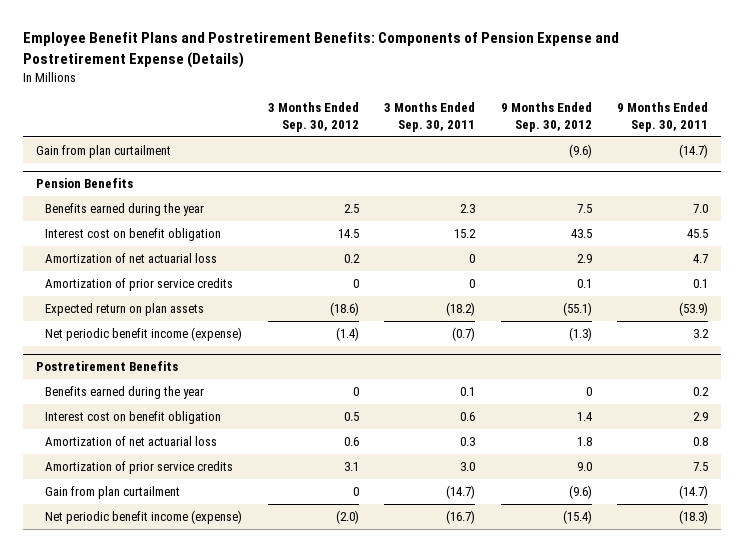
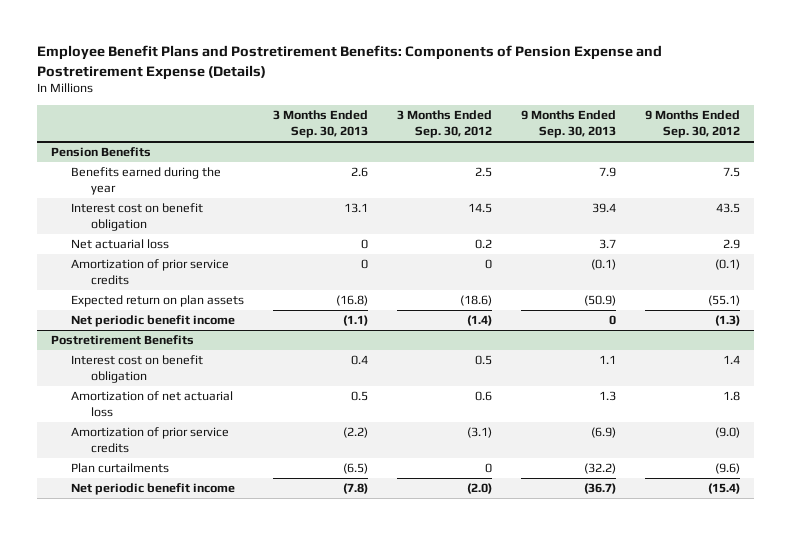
[384,102,476,132] 3 Months Ended Sep. 30, 2011 -> none
[617,102,709,132] 9 Months Ended Sep. 30, 2011 -> none
none -> [273,110,369,139] 3 Months Ended Sep. 30, 2013
none -> [520,110,616,139] 9 Months Ended Sep. 30, 2013
[35,145,171,159] Gain from plan curtailment -> none
[45,253,218,264] Amortization of net actuarial loss -> [71,239,170,250] Net actuarial loss
[576,279,592,289] 0.1 -> [714,259,740,271] (0.1)
[45,327,243,342] Net periodic benefit income (expense) -> [71,315,236,328] Net periodic benefit income
[45,386,205,400] Benefits earned during the year -> none
[343,462,359,472] 3.1 -> [466,427,492,439] (3.1)
[576,462,592,472] 9.0 -> [714,427,740,439] (9.0)
[45,486,181,500] Gain from plan curtailment -> [71,463,170,474] Plan curtailments
[45,510,243,525] Net periodic benefit income (expense) -> [71,483,236,496] Net periodic benefit income

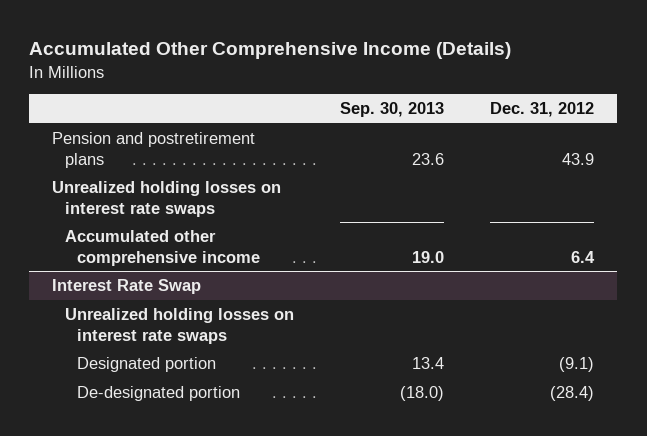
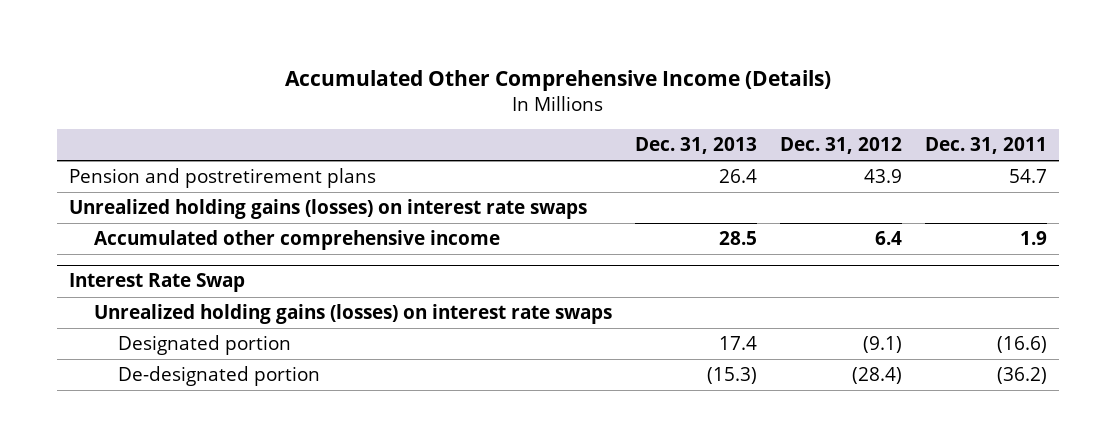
[340,102,445,118] Sep. 30, 2013 -> none
none -> [634,137,757,155] Dec. 31, 2013
none -> [925,137,1048,155] Dec. 31, 2011
[52,181,282,217] Unrealized holding losses on interest rate swaps -> [69,199,588,220] Unrealized holding gains (losses) on interest rate swaps
[64,308,294,344] Unrealized holding losses on interest rate swaps -> [93,304,612,325] Unrealized holding gains (losses) on interest rate swaps

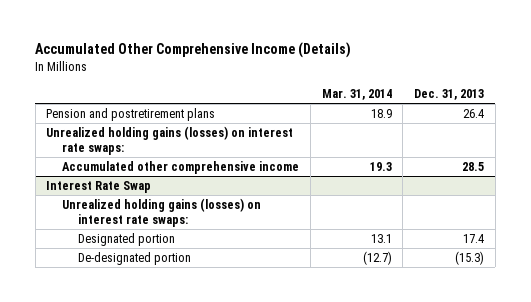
[780,137,903,155] Dec. 31, 2012 -> none
[925,137,1048,155] Dec. 31, 2011 -> none
none -> [321,88,392,100] Mar. 31, 2014
[69,199,588,220] Unrealized holding gains (losses) on interest rate swaps -> [46,126,294,156] Unrealized holding gains (losses) on interest rate swaps:
[93,304,612,325] Unrealized holding gains (losses) on interest rate swaps -> [62,198,262,228] Unrealized holding gains (losses) on interest rate swaps:

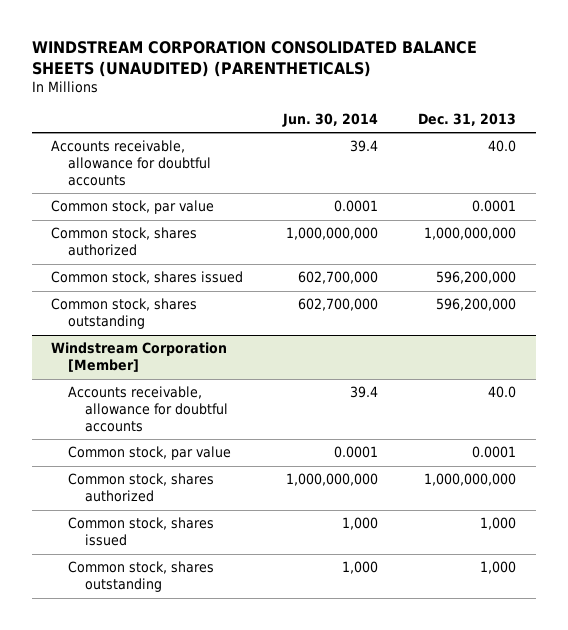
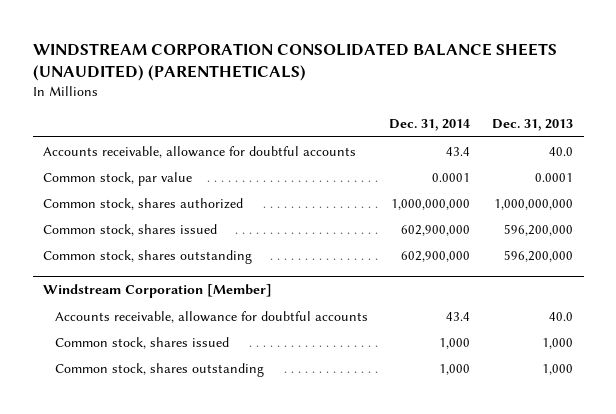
[282,112,379,127] Jun. 30, 2014 -> none
none -> [389,119,471,132] Dec. 31, 2014
[68,446,232,461] Common stock, par value -> none
[68,473,215,503] Common stock, shares authorized -> none

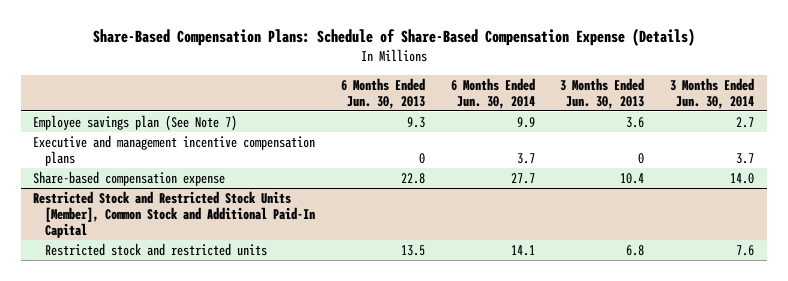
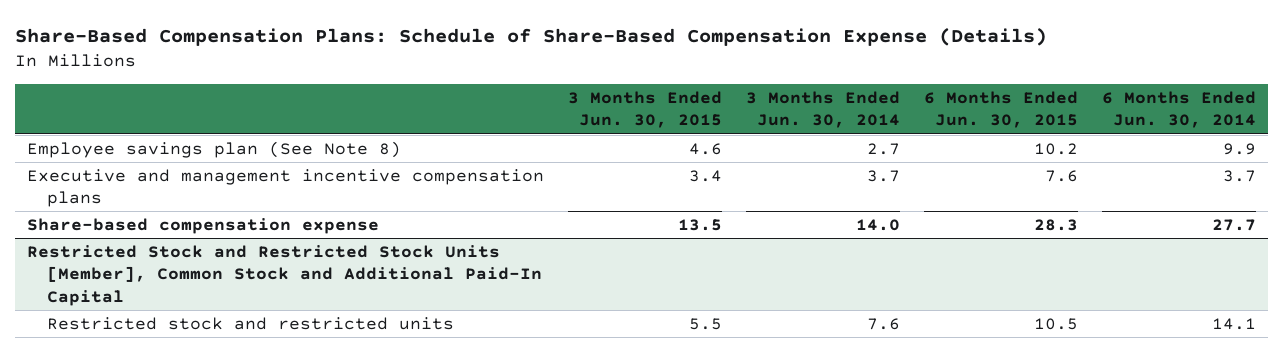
[341,77,426,109] 6 Months Ended Jun. 30, 2013 -> none
[560,77,645,109] 3 Months Ended Jun. 30, 2013 -> none
none -> [567,90,722,129] 3 Months Ended Jun. 30, 2015
none -> [923,90,1078,129] 6 Months Ended Jun. 30, 2015
[33,114,238,131] Employee savings plan (See Note 7) -> [26,140,401,158] Employee savings plan (See Note 8)

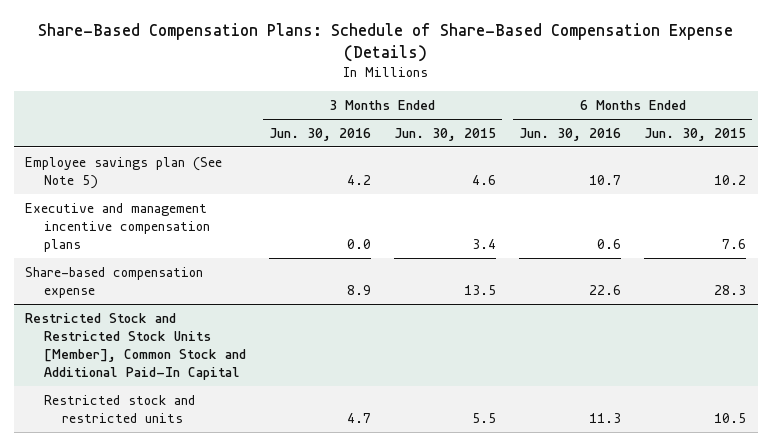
[745,90,900,129] 3 Months Ended Jun. 30, 2014 -> none
[1101,90,1256,129] 6 Months Ended Jun. 30, 2014 -> none
none -> [268,127,371,141] Jun. 30, 2016
none -> [519,127,622,141] Jun. 30, 2016
[26,140,401,158] Employee savings plan (See Note 8) -> [25,156,223,189] Employee savings plan (See Note 5)

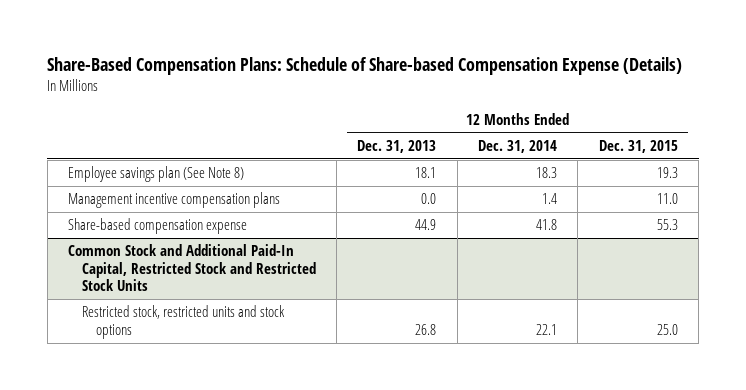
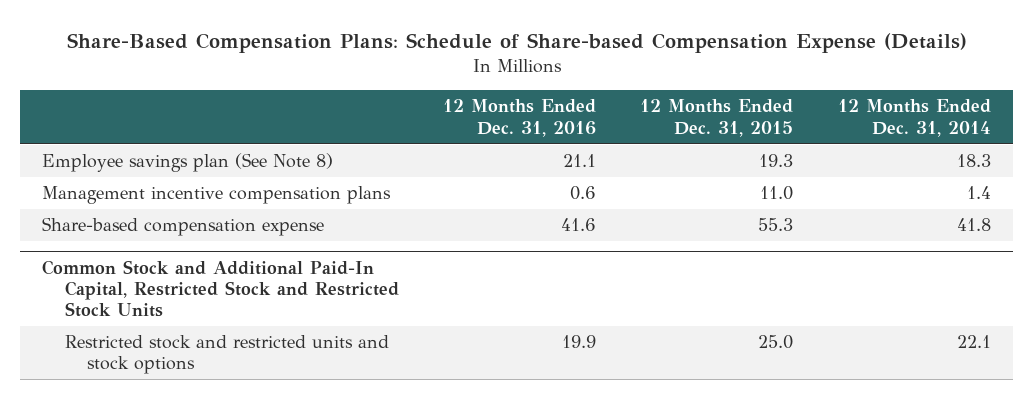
[357,140,437,154] Dec. 31, 2013 -> none
none -> [443,99,597,137] 12 Months Ended Dec. 31, 2016
[81,305,285,339] Restricted stock, restricted units and stock options -> [64,335,389,375] Restricted stock and restricted units and stock options

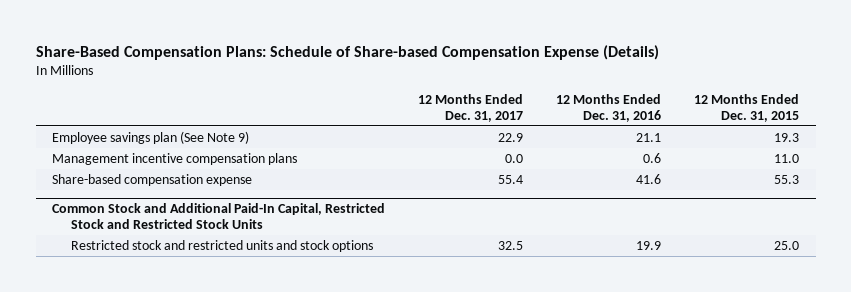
[837,99,991,137] 12 Months Ended Dec. 31, 2014 -> none
none -> [418,93,524,122] 12 Months Ended Dec. 31, 2017
[42,153,334,173] Employee savings plan (See Note 8) -> [52,130,250,144] Employee savings plan (See Note 9)

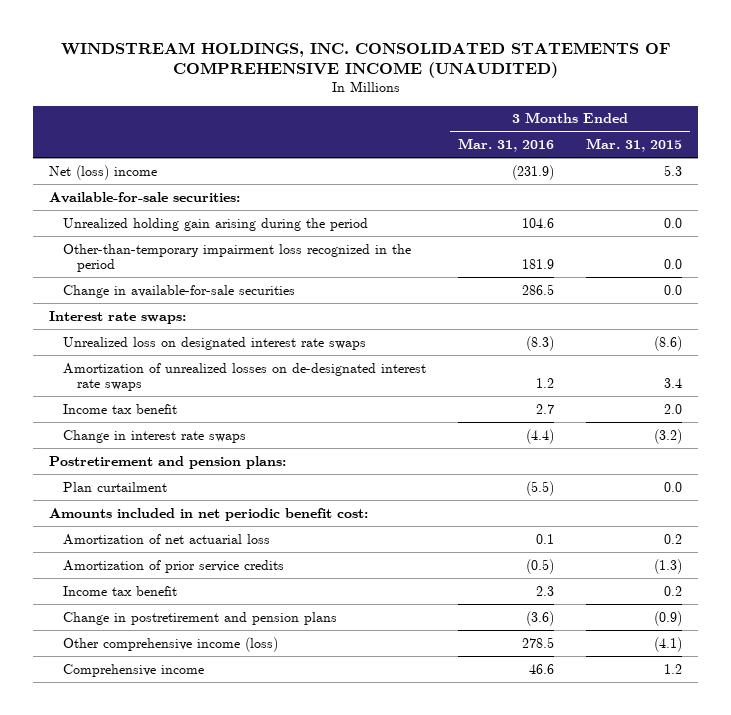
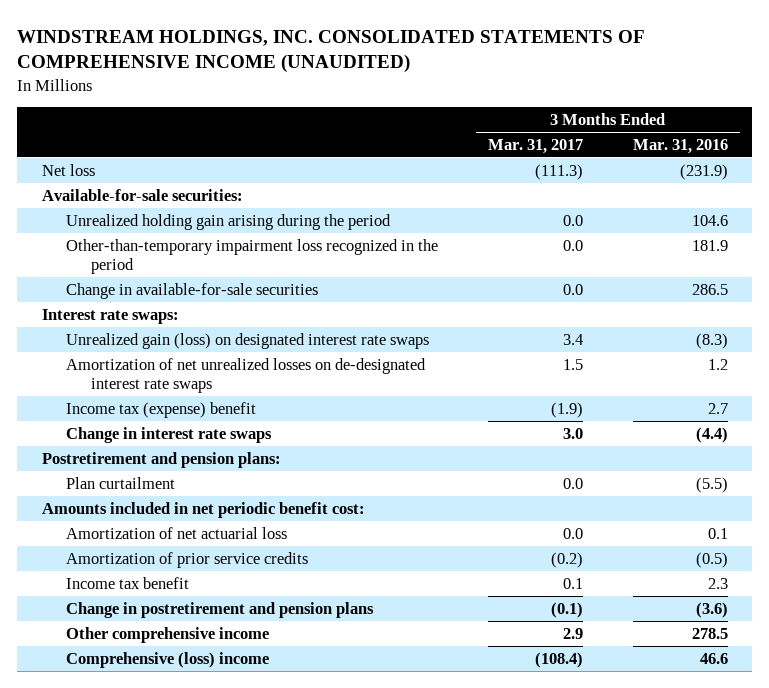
[586,137,683,152] Mar. 31, 2015 -> none
none -> [488,138,584,154] Mar. 31, 2017
[49,164,158,180] Net (loss) income -> [41,163,95,176] Net loss
[62,336,366,350] Unrealized loss on designated interest rate swaps -> [66,332,430,349] Unrealized gain (loss) on designated interest rate swaps
[62,362,426,391] Amortization of unrealized losses on de-designated interest rate swaps -> [66,357,427,393] Amortization of net unrealized losses on de-designated interest rate swaps
[62,403,177,414] Income tax benefit -> [66,401,257,418] Income tax (expense) benefit
[62,636,278,652] Other comprehensive income (loss) -> [66,626,270,643] Other comprehensive income
[62,663,204,677] Comprehensive income -> [66,651,270,668] Comprehensive (loss) income

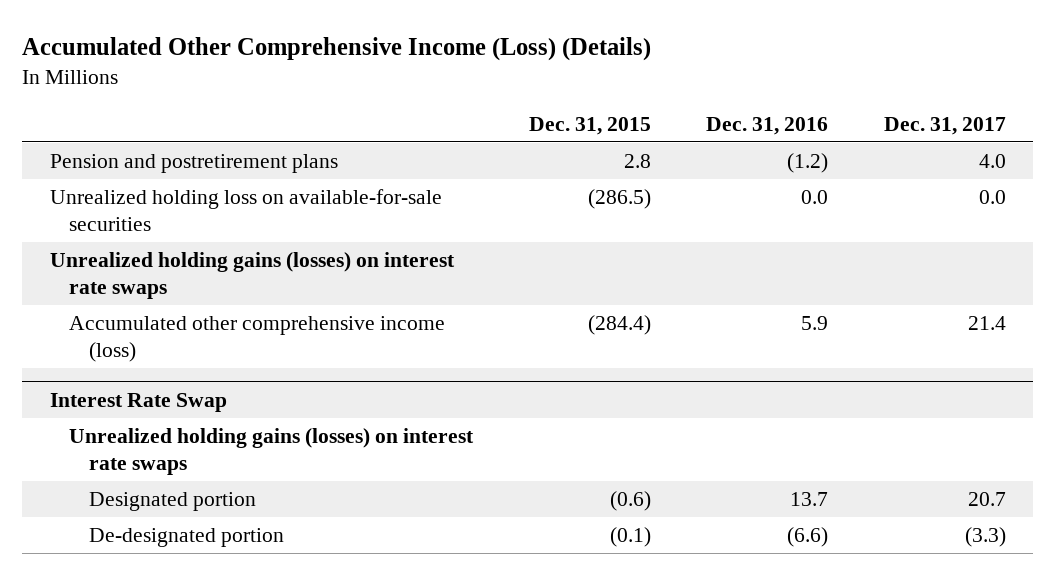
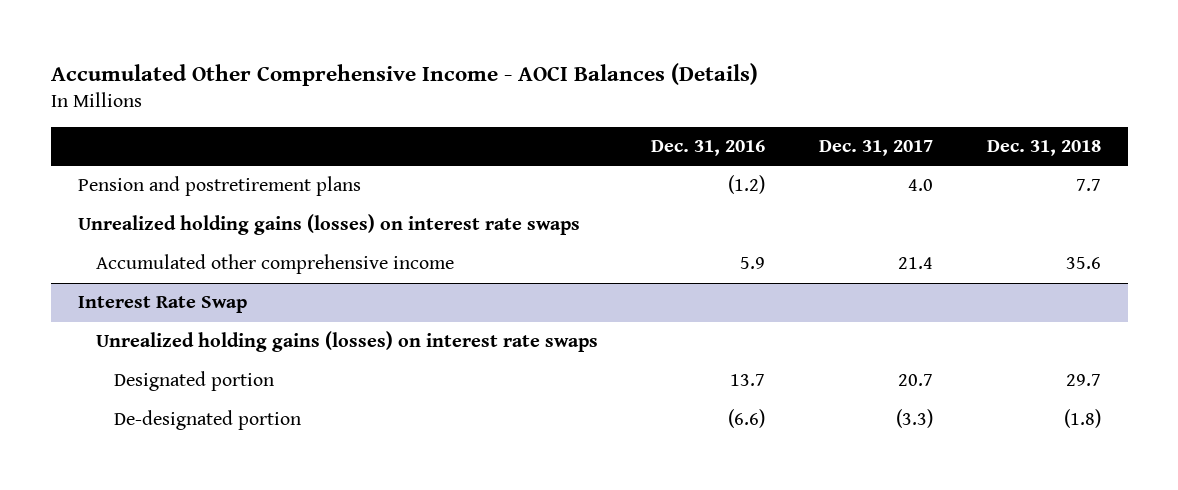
[22,37,652,62] Accumulated Other Comprehensive Income (Loss) (Details) -> [50,62,758,86] Accumulated Other Comprehensive Income - AOCI Balances (Details)
[528,116,651,135] Dec. 31, 2015 -> none
none -> [986,139,1101,156] Dec. 31, 2018
[49,188,442,232] Unrealized holding loss on available-for-sale securities -> none
[69,315,446,363] Accumulated other comprehensive income (loss) -> [95,254,454,275] Accumulated other comprehensive income

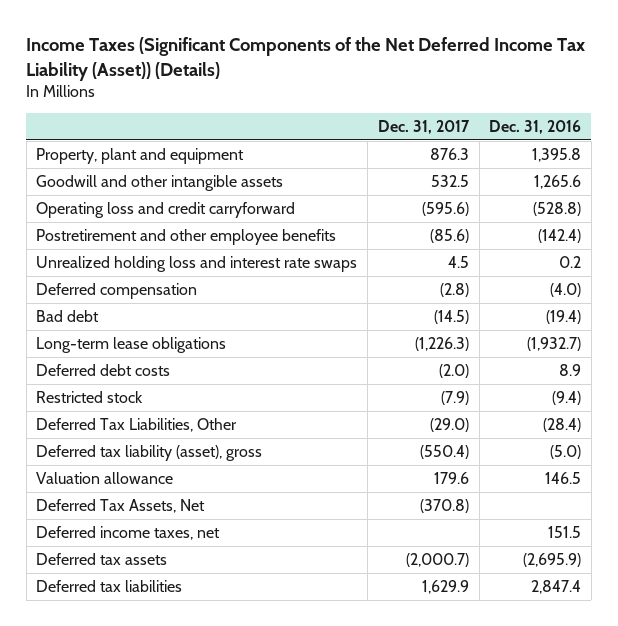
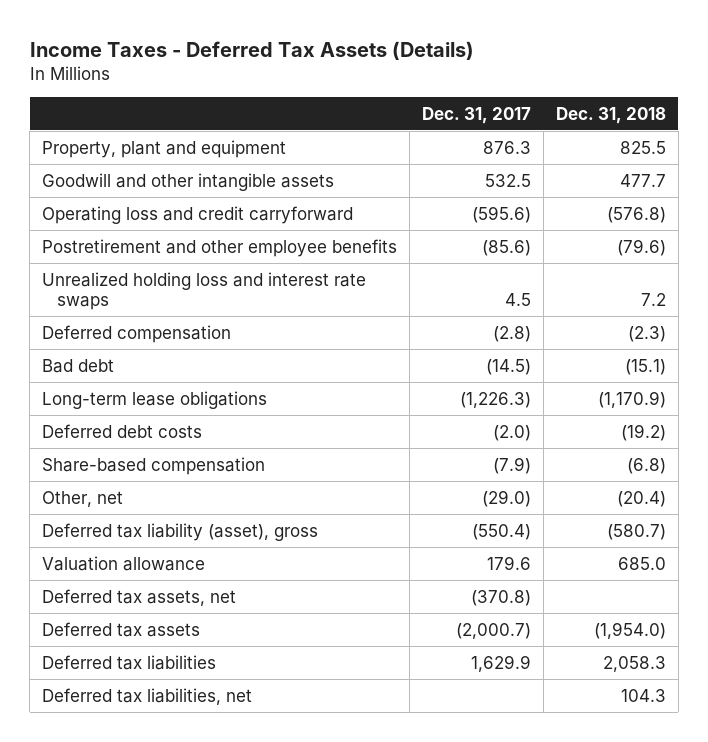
[26,36,586,81] Income Taxes (Significant Components of the Net Deferred Income Tax Liability (Asset)) (Details) -> [29,40,474,60] Income Taxes - Deferred Tax Assets (Details)
[489,119,582,134] Dec. 31, 2016 -> none
none -> [555,106,666,124] Dec. 31, 2018
[36,391,144,404] Restricted stock -> [42,456,266,475] Share-based compensation
[36,418,238,433] Deferred Tax Liabilities, Other -> [42,490,124,507] Other, net
[36,526,221,541] Deferred income taxes, net -> none
[36,499,206,514] Deferred Tax Assets, Net -> [42,588,237,606] Deferred tax assets, net
none -> [42,687,253,705] Deferred tax liabilities, net

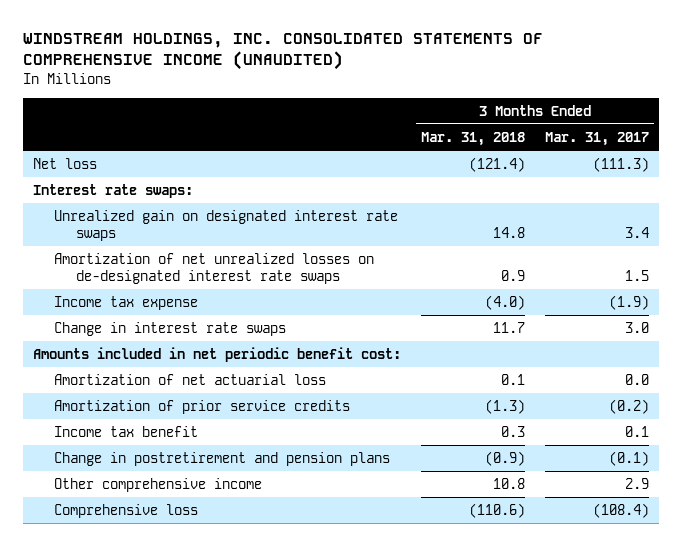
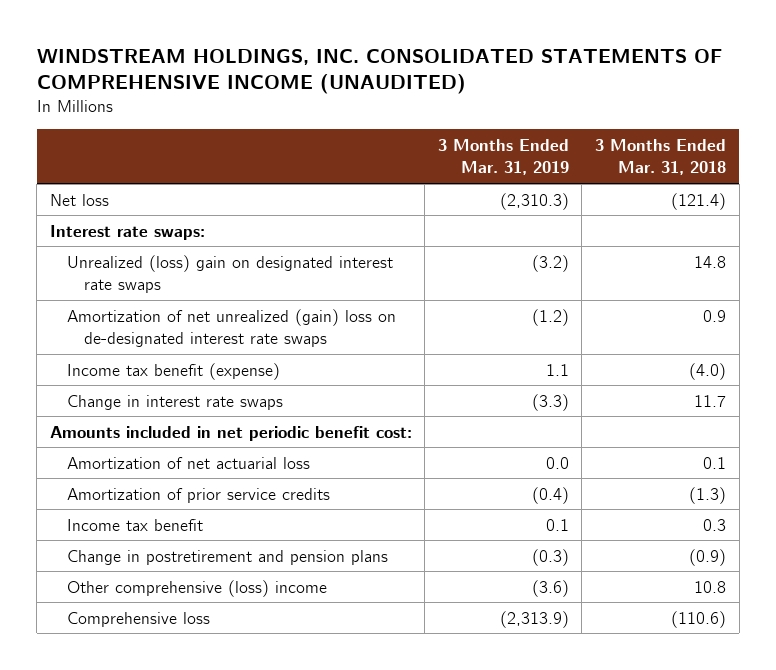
[544,131,649,146] Mar. 31, 2017 -> none
none -> [437,139,569,176] 3 Months Ended Mar. 31, 2019
[54,209,399,241] Unrealized gain on designated interest rate swaps -> [66,254,393,293] Unrealized (loss) gain on designated interest rate swaps
[54,252,375,284] Amortization of net unrealized losses on de-designated interest rate swaps -> [66,308,396,347] Amortization of net unrealized (gain) loss on de-designated interest rate swaps
[54,295,199,310] Income tax expense -> [66,362,280,380] Income tax benefit (expense)
[54,477,263,492] Other comprehensive income -> [66,579,327,597] Other comprehensive (loss) income

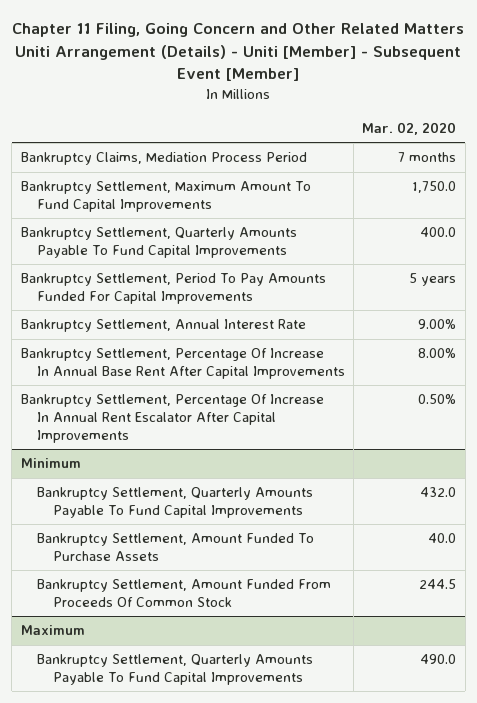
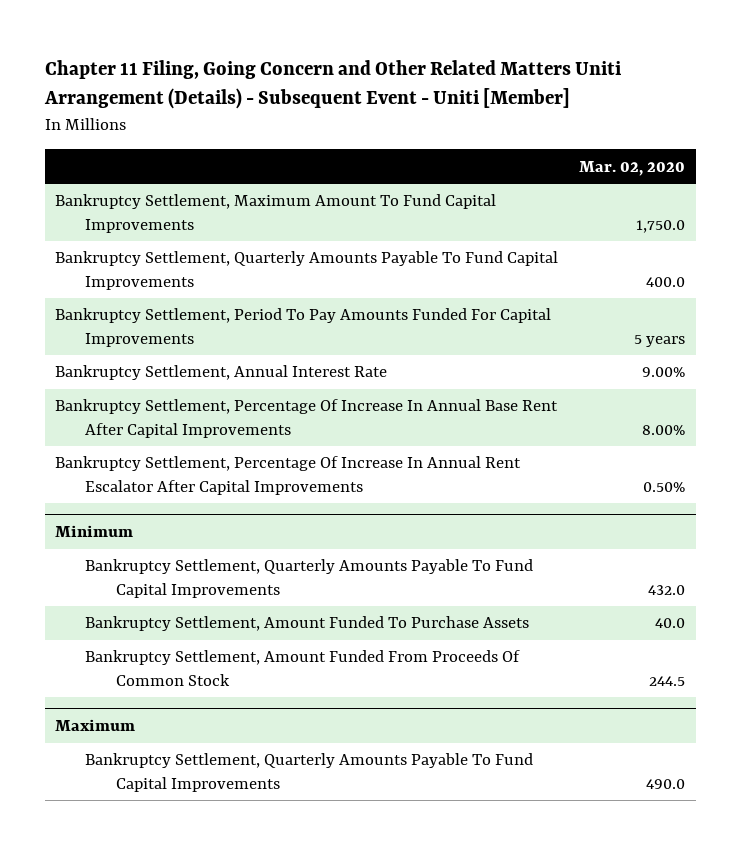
[12,23,465,82] Chapter 11 Filing, Going Concern and Other Related Matters Uniti Arrangement (Details) - Uniti [Member] - Subsequent Event [Member] -> [43,59,621,110] Chapter 11 Filing, Going Concern and Other Related Matters Uniti Arrangement (Details) - Subsequent Event - Uniti [Member]
[20,152,307,166] Bankruptcy Claims, Mediation Process Period -> none

